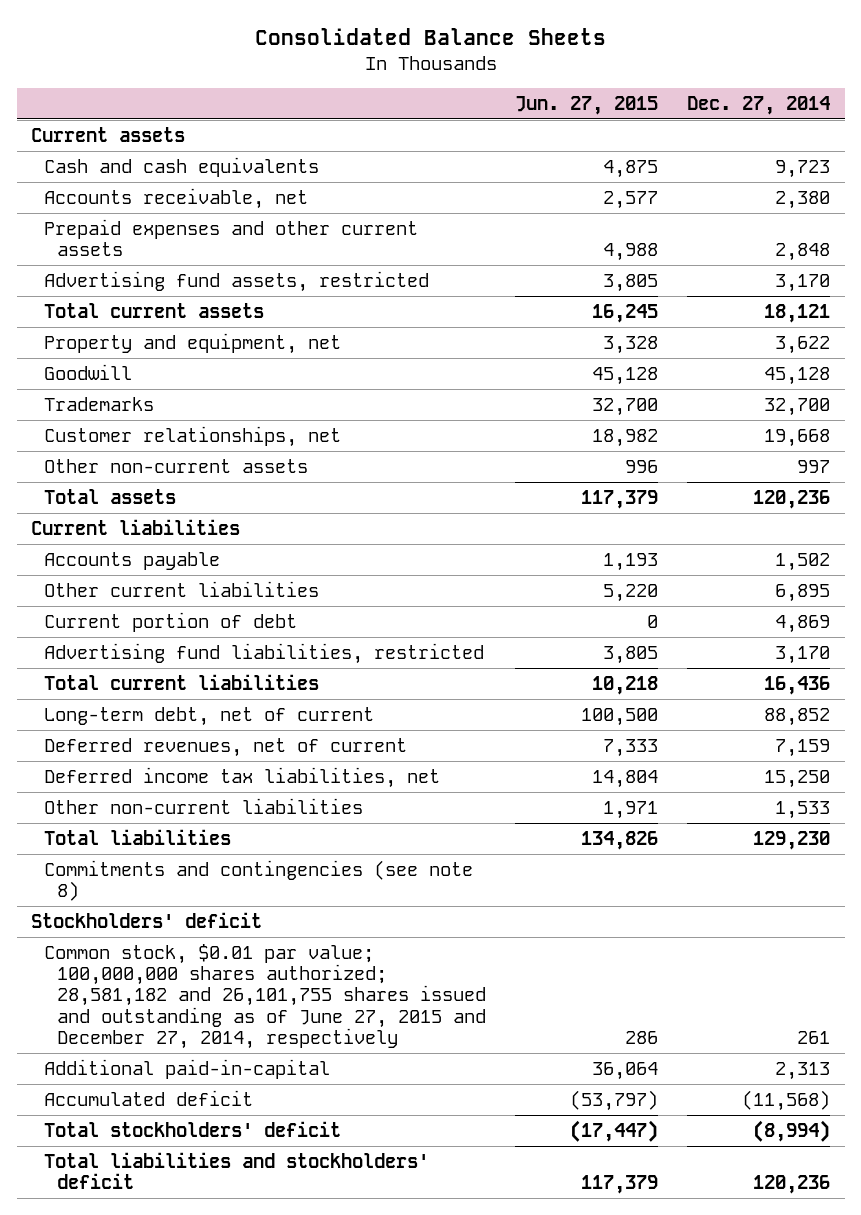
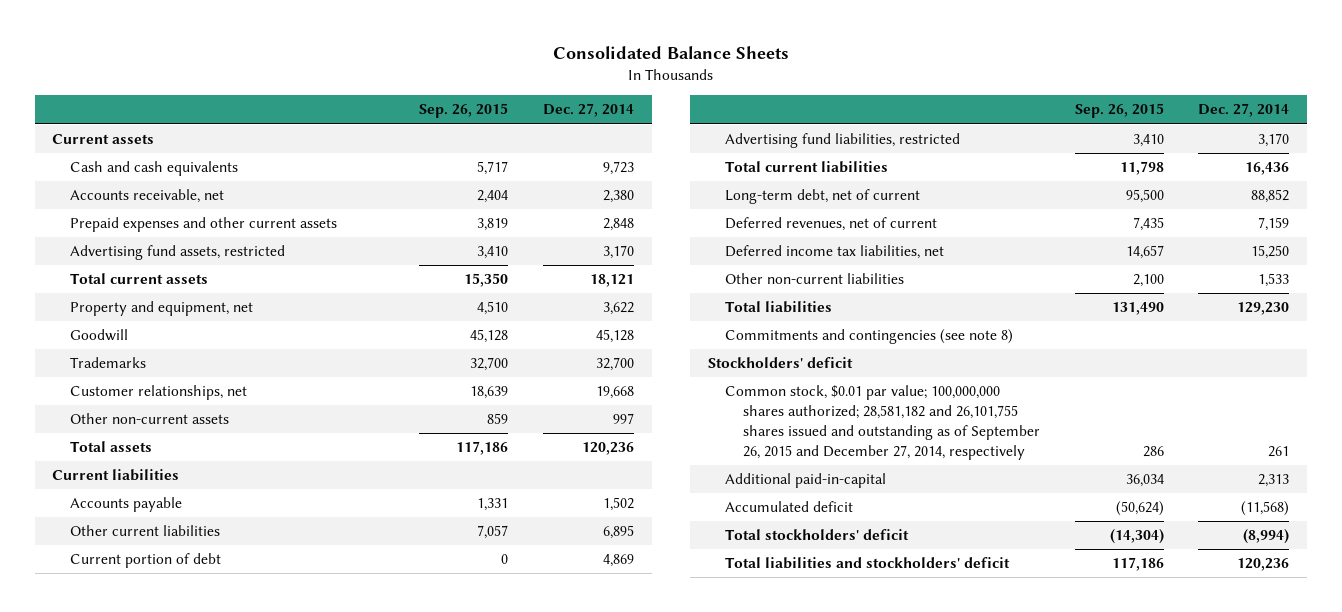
[515,95,659,115] Jun. 27, 2015 -> none
none -> [419,103,509,119] Sep. 26, 2015
[44,943,486,1050] Common stock, $0.01 par value; 100,000,000 shares authorized; 28,581,182 and 26,101,755 shares issued and outstanding as of June 27, 2015 and December 27, 2014, respectively -> [725,385,1040,460] Common stock, $0.01 par value; 100,000,000 shares authorized; 28,581,182 and 26,101,755 shares issued and outstanding as of September 26, 2015 and December 27, 2014, respectively

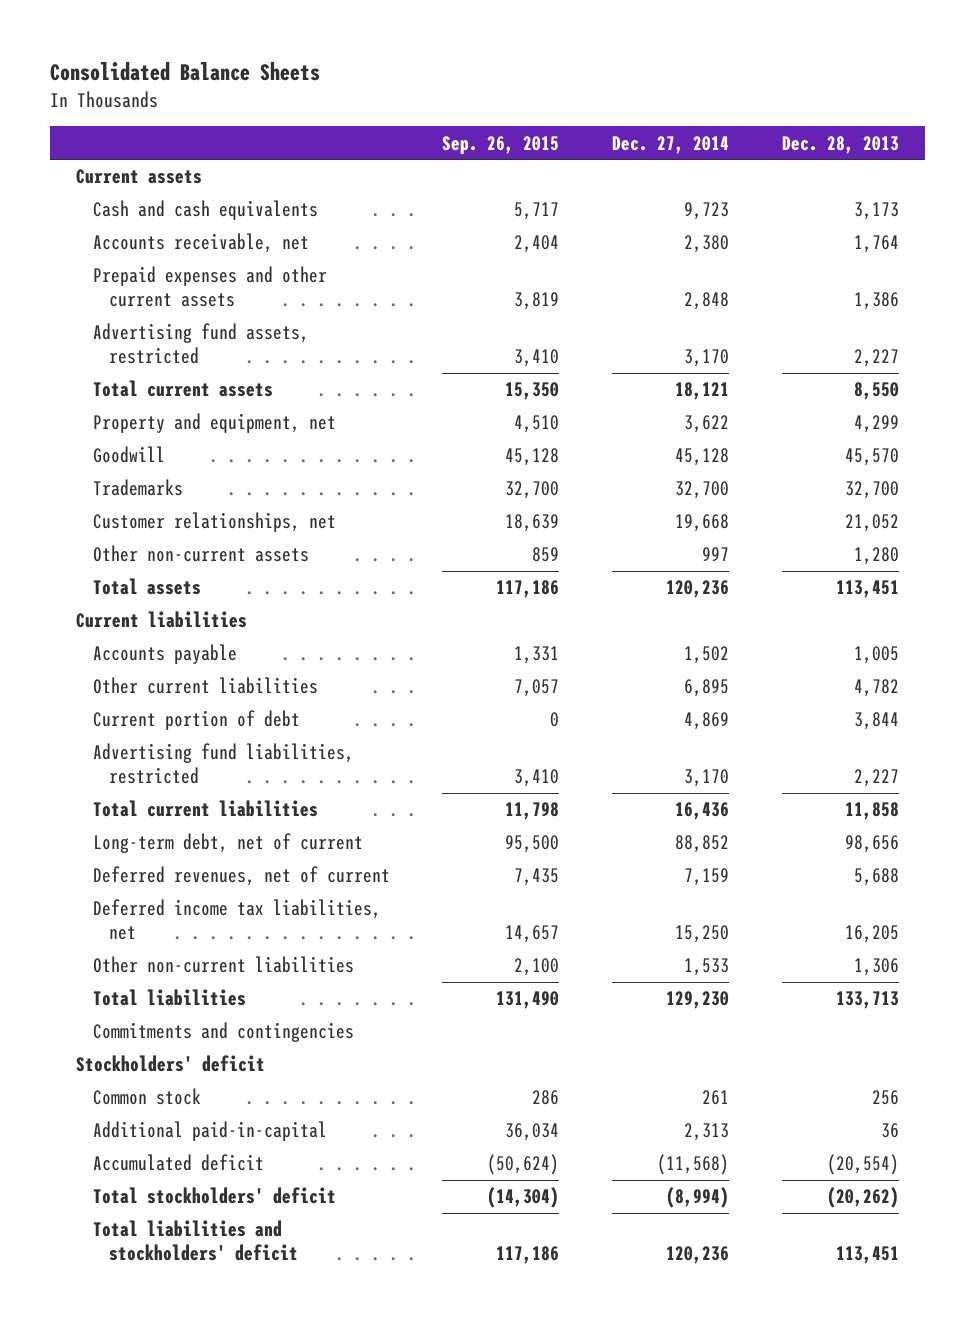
none -> [781,135,899,154] Dec. 28, 2013
[725,329,1014,345] Commitments and contingencies (see note 8) -> [92,1022,354,1043] Commitments and contingencies
[725,385,1040,460] Common stock, $0.01 par value; 100,000,000 shares authorized; 28,581,182 and 26,101,755 shares issued and outstanding as of September 26, 2015 and December 27, 2014, respectively -> [92,1088,201,1106] Common stock

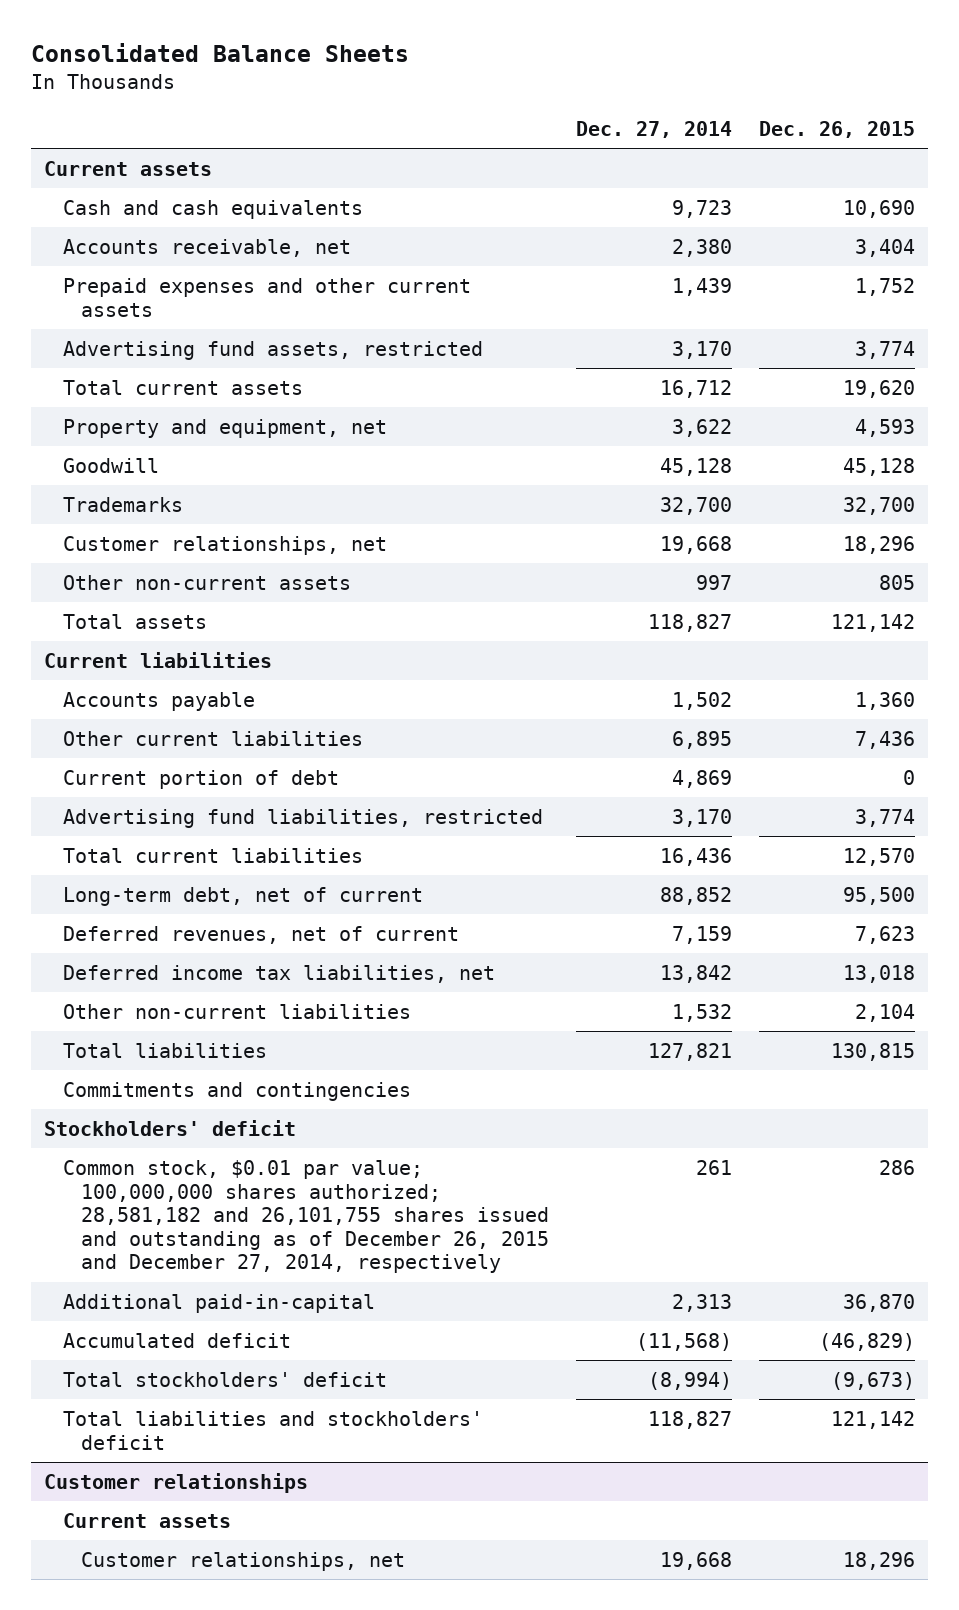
[442,135,560,154] Sep. 26, 2015 -> none
[781,135,899,154] Dec. 28, 2013 -> none
none -> [758,121,915,139] Dec. 26, 2015
[683,292,729,311] 2,848 -> [671,277,732,296] 1,439
[674,382,729,401] 18,121 -> [659,379,732,398] 16,712
[665,580,729,599] 120,236 -> [647,613,732,632] 118,827
[674,925,729,944] 15,250 -> [659,964,732,983] 13,842
[683,958,729,977] 1,533 -> [671,1003,732,1022] 1,532
[665,991,729,1010] 129,230 -> [647,1042,732,1061] 127,821
[92,1088,201,1106] Common stock -> [62,1159,550,1274] Common stock, $0.01 par value; 100,000,000 shares authorized; 28,581,182 and 26,101,755 shares issued and outstanding as of December 26, 2015 and December 27, 2014, respectively
[665,1246,729,1265] 120,236 -> [647,1410,732,1429] 118,827
none -> [44,1472,309,1493] Customer relationships
none -> [62,1512,231,1528] Current assets
none -> [81,1551,406,1571] Customer relationships, net

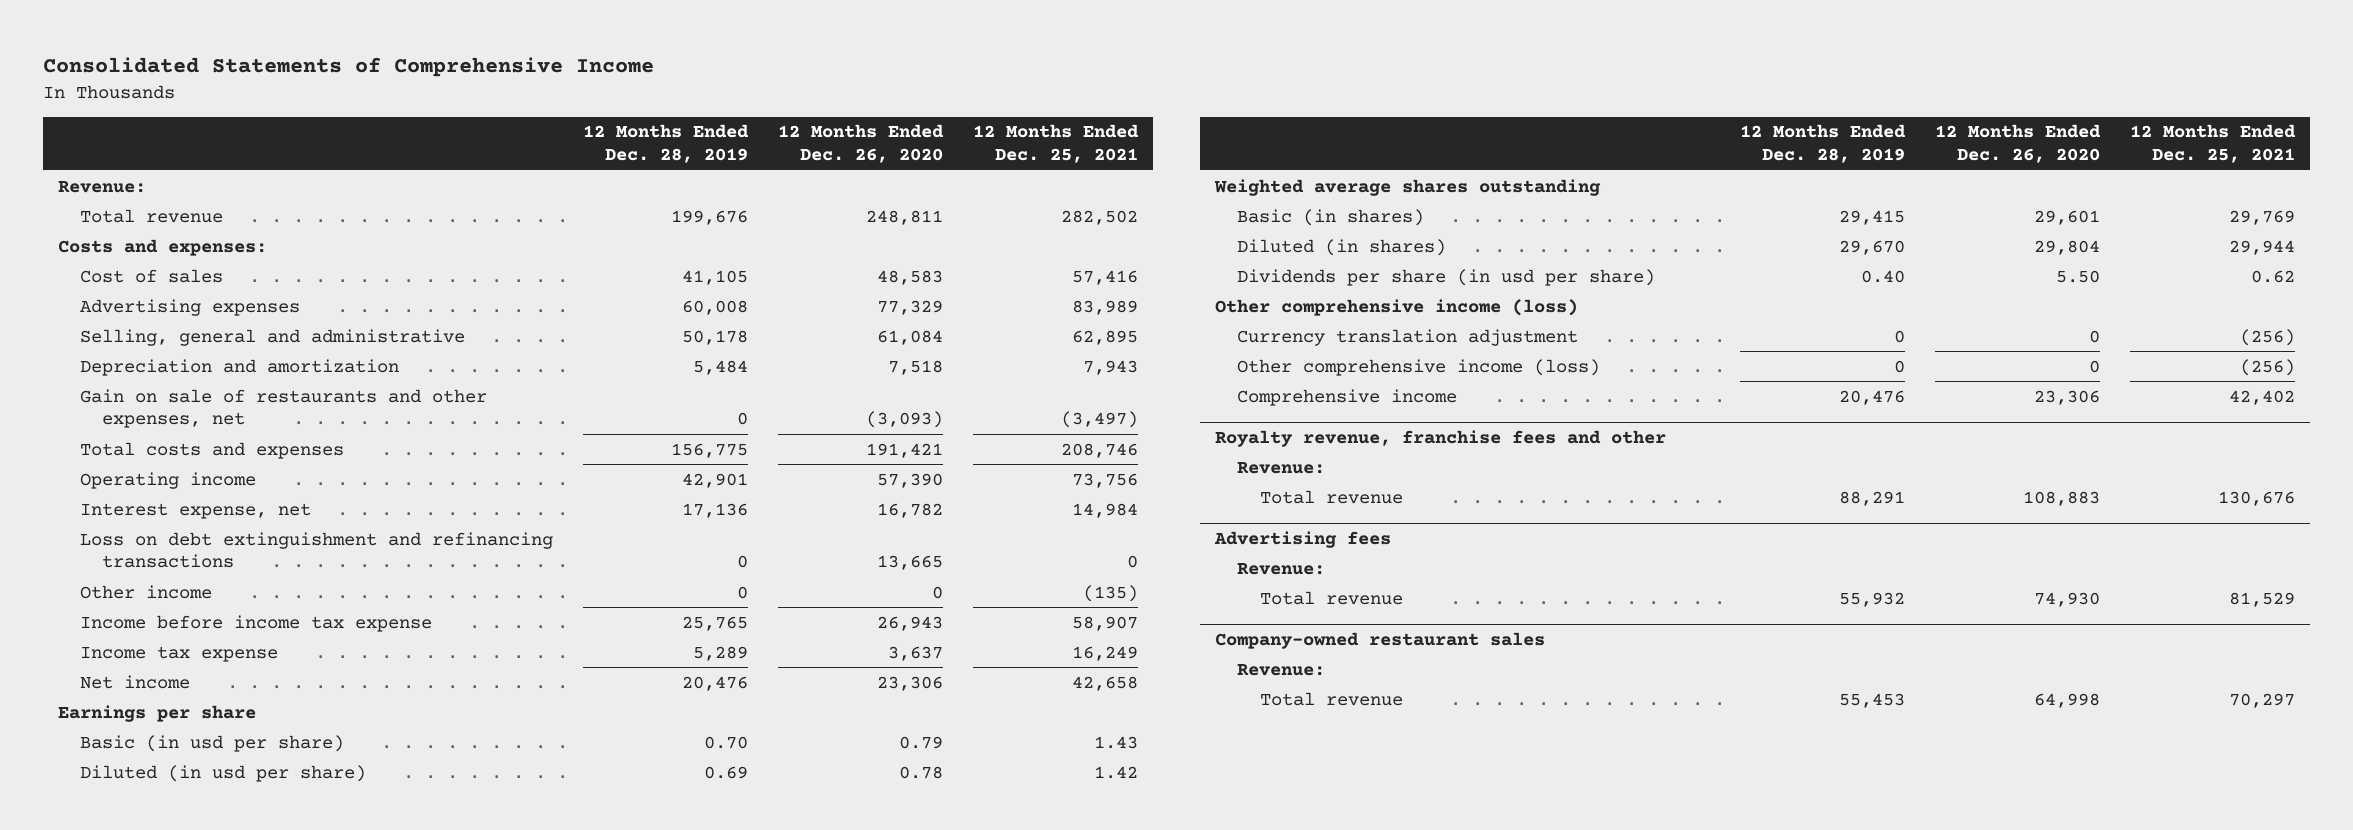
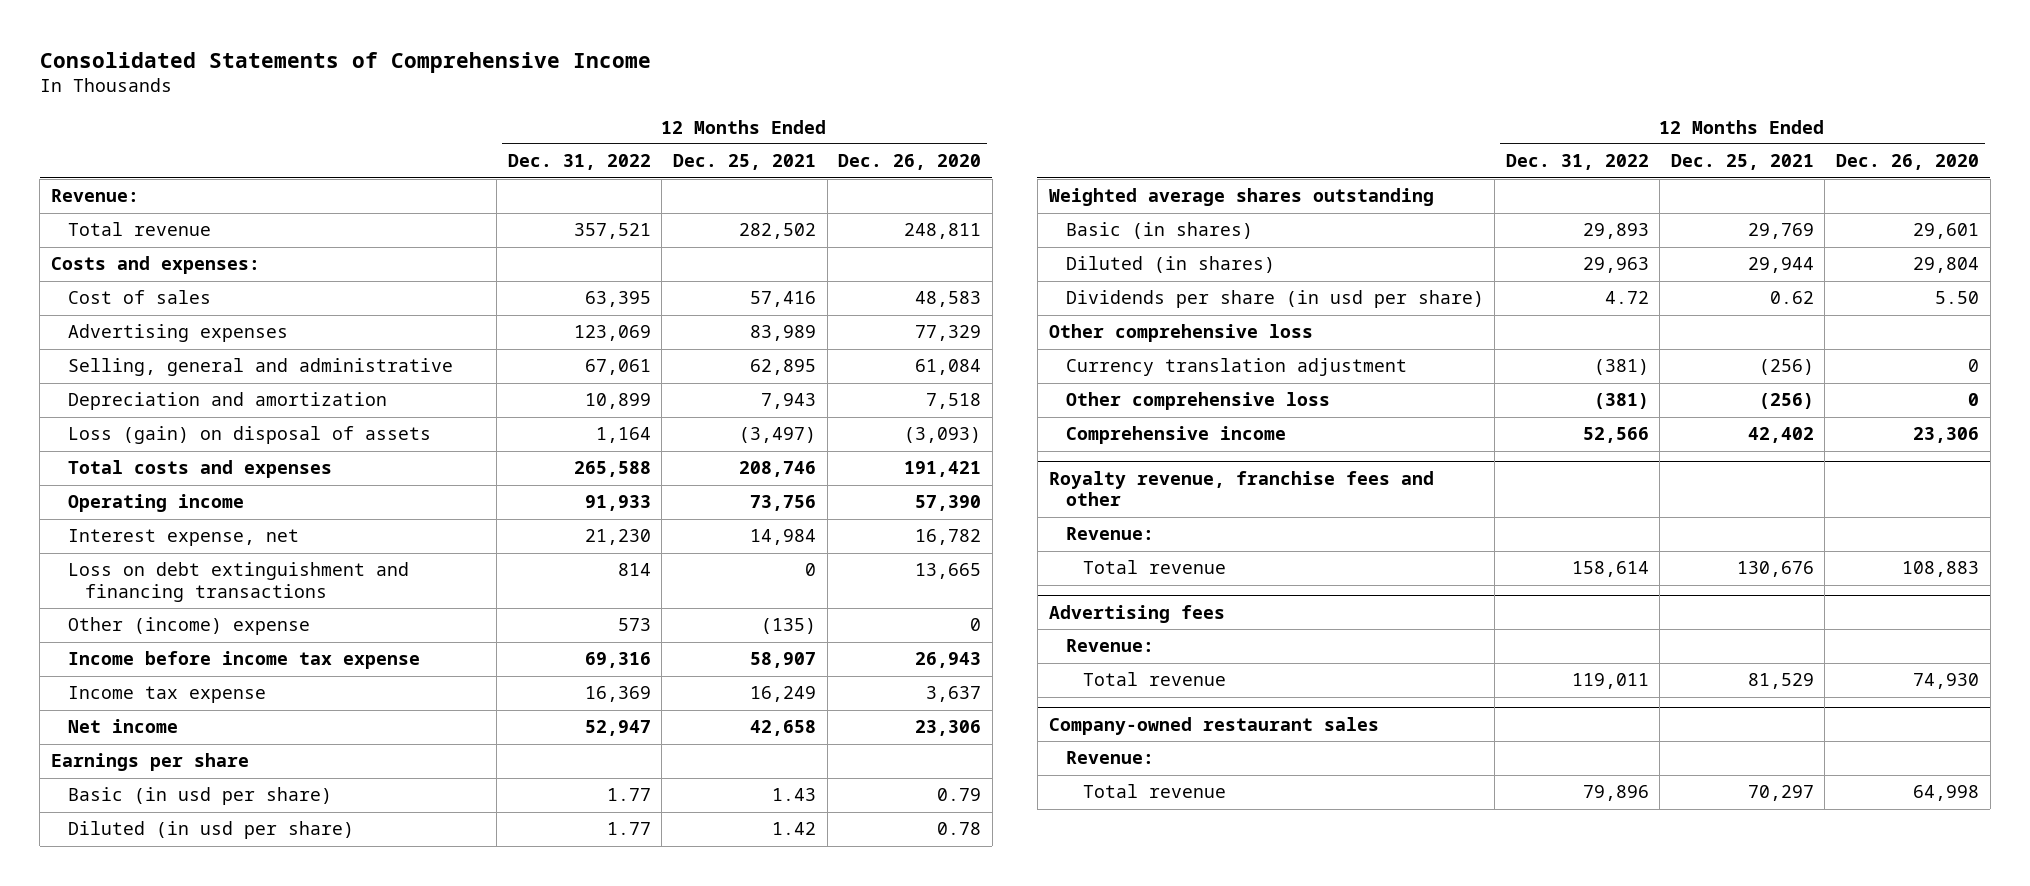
[582,124,749,164] 12 Months Ended Dec. 28, 2019 -> none
none -> [507,154,651,171] Dec. 31, 2022
[79,388,487,429] Gain on sale of restaurants and other expenses, net -> [67,426,431,445] Loss (gain) on disposal of assets
[79,531,553,569] Loss on debt extinguishment and refinancing transactions -> [67,562,409,602] Loss on debt extinguishment and financing transactions
[79,584,212,599] Other income -> [67,617,310,636] Other (income) expense
[1215,298,1579,316] Other comprehensive income (loss) -> [1048,324,1313,343] Other comprehensive loss
[1237,358,1601,376] Other comprehensive income (loss) -> [1065,392,1330,411] Other comprehensive loss

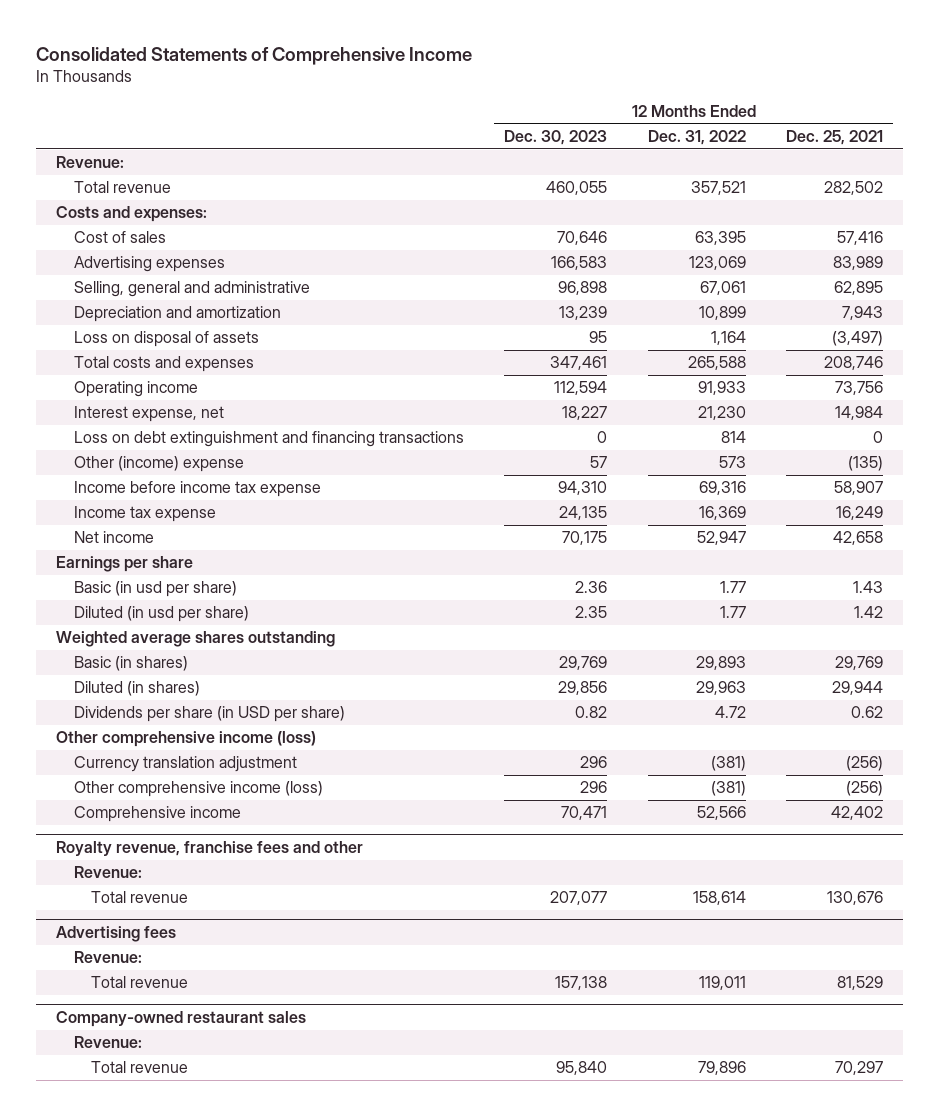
[838,154,982,171] Dec. 26, 2020 -> none
none -> [504,129,608,145] Dec. 30, 2023
[67,426,431,445] Loss (gain) on disposal of assets -> [73,331,259,348] Loss on disposal of assets
[1065,290,1484,309] Dividends per share (in usd per share) -> [73,706,345,723] Dividends per share (in USD per share)
[1048,324,1313,343] Other comprehensive loss -> [55,731,316,748] Other comprehensive income (loss)
[1065,392,1330,411] Other comprehensive loss -> [73,781,323,798] Other comprehensive income (loss)

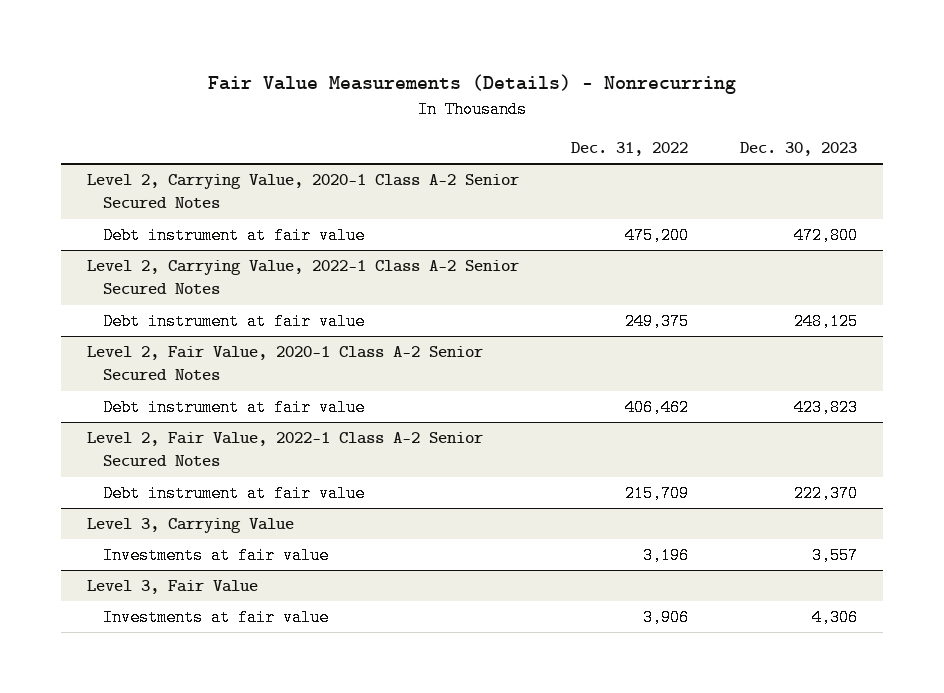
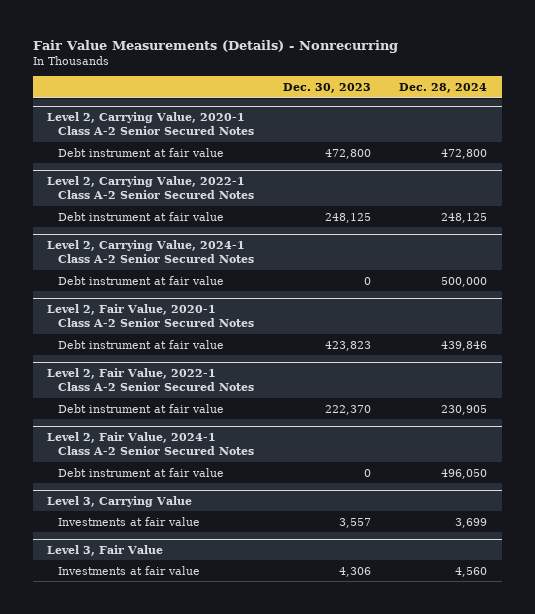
[571,141,689,156] Dec. 31, 2022 -> none
none -> [399,82,488,93] Dec. 28, 2024
none -> [47,239,255,264] Level 2, Carrying Value, 2024-1 Class A-2 Senior Secured Notes
none -> [58,275,225,285] Debt instrument at fair value
none -> [47,431,255,456] Level 2, Fair Value, 2024-1 Class A-2 Senior Secured Notes
none -> [58,467,225,477] Debt instrument at fair value

